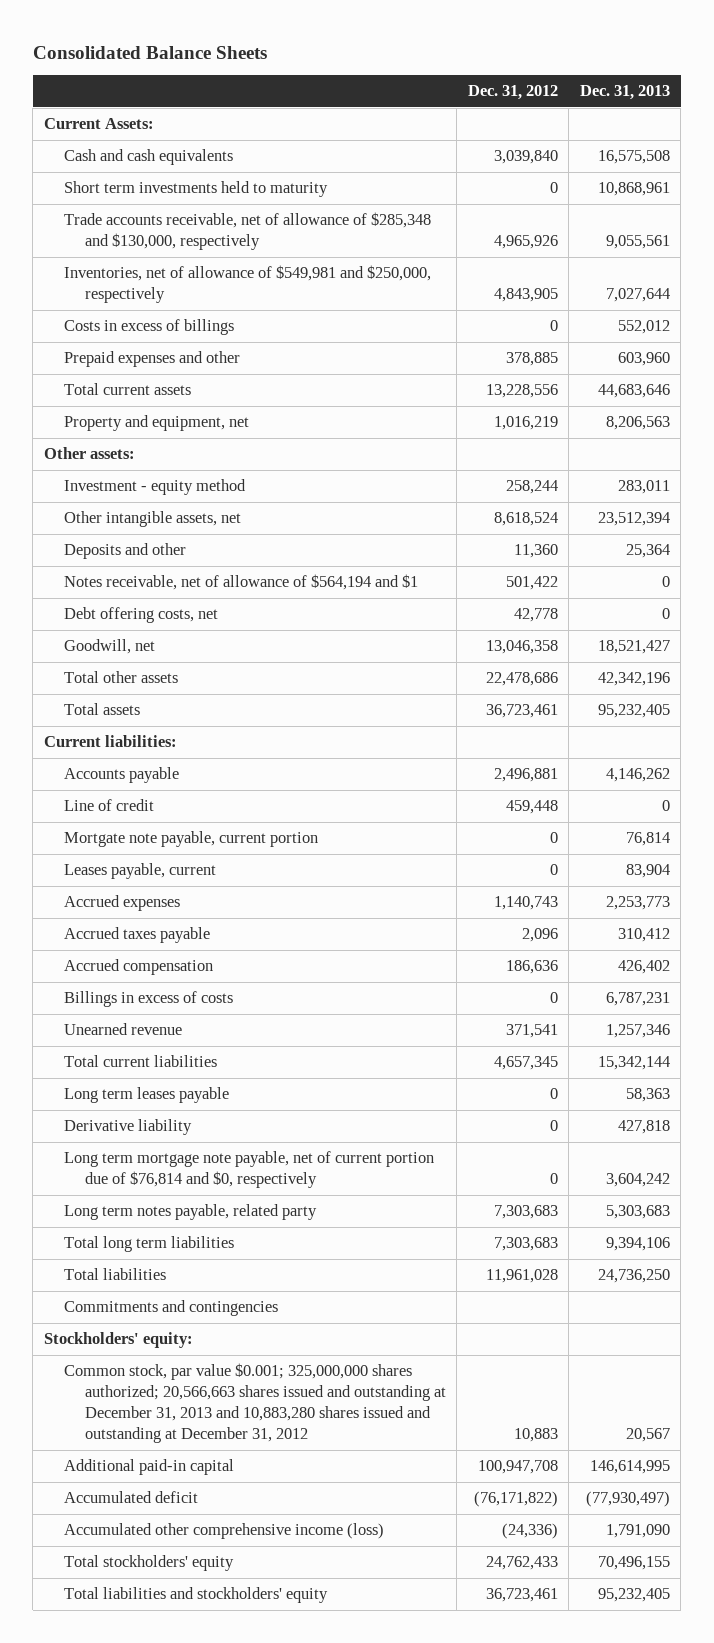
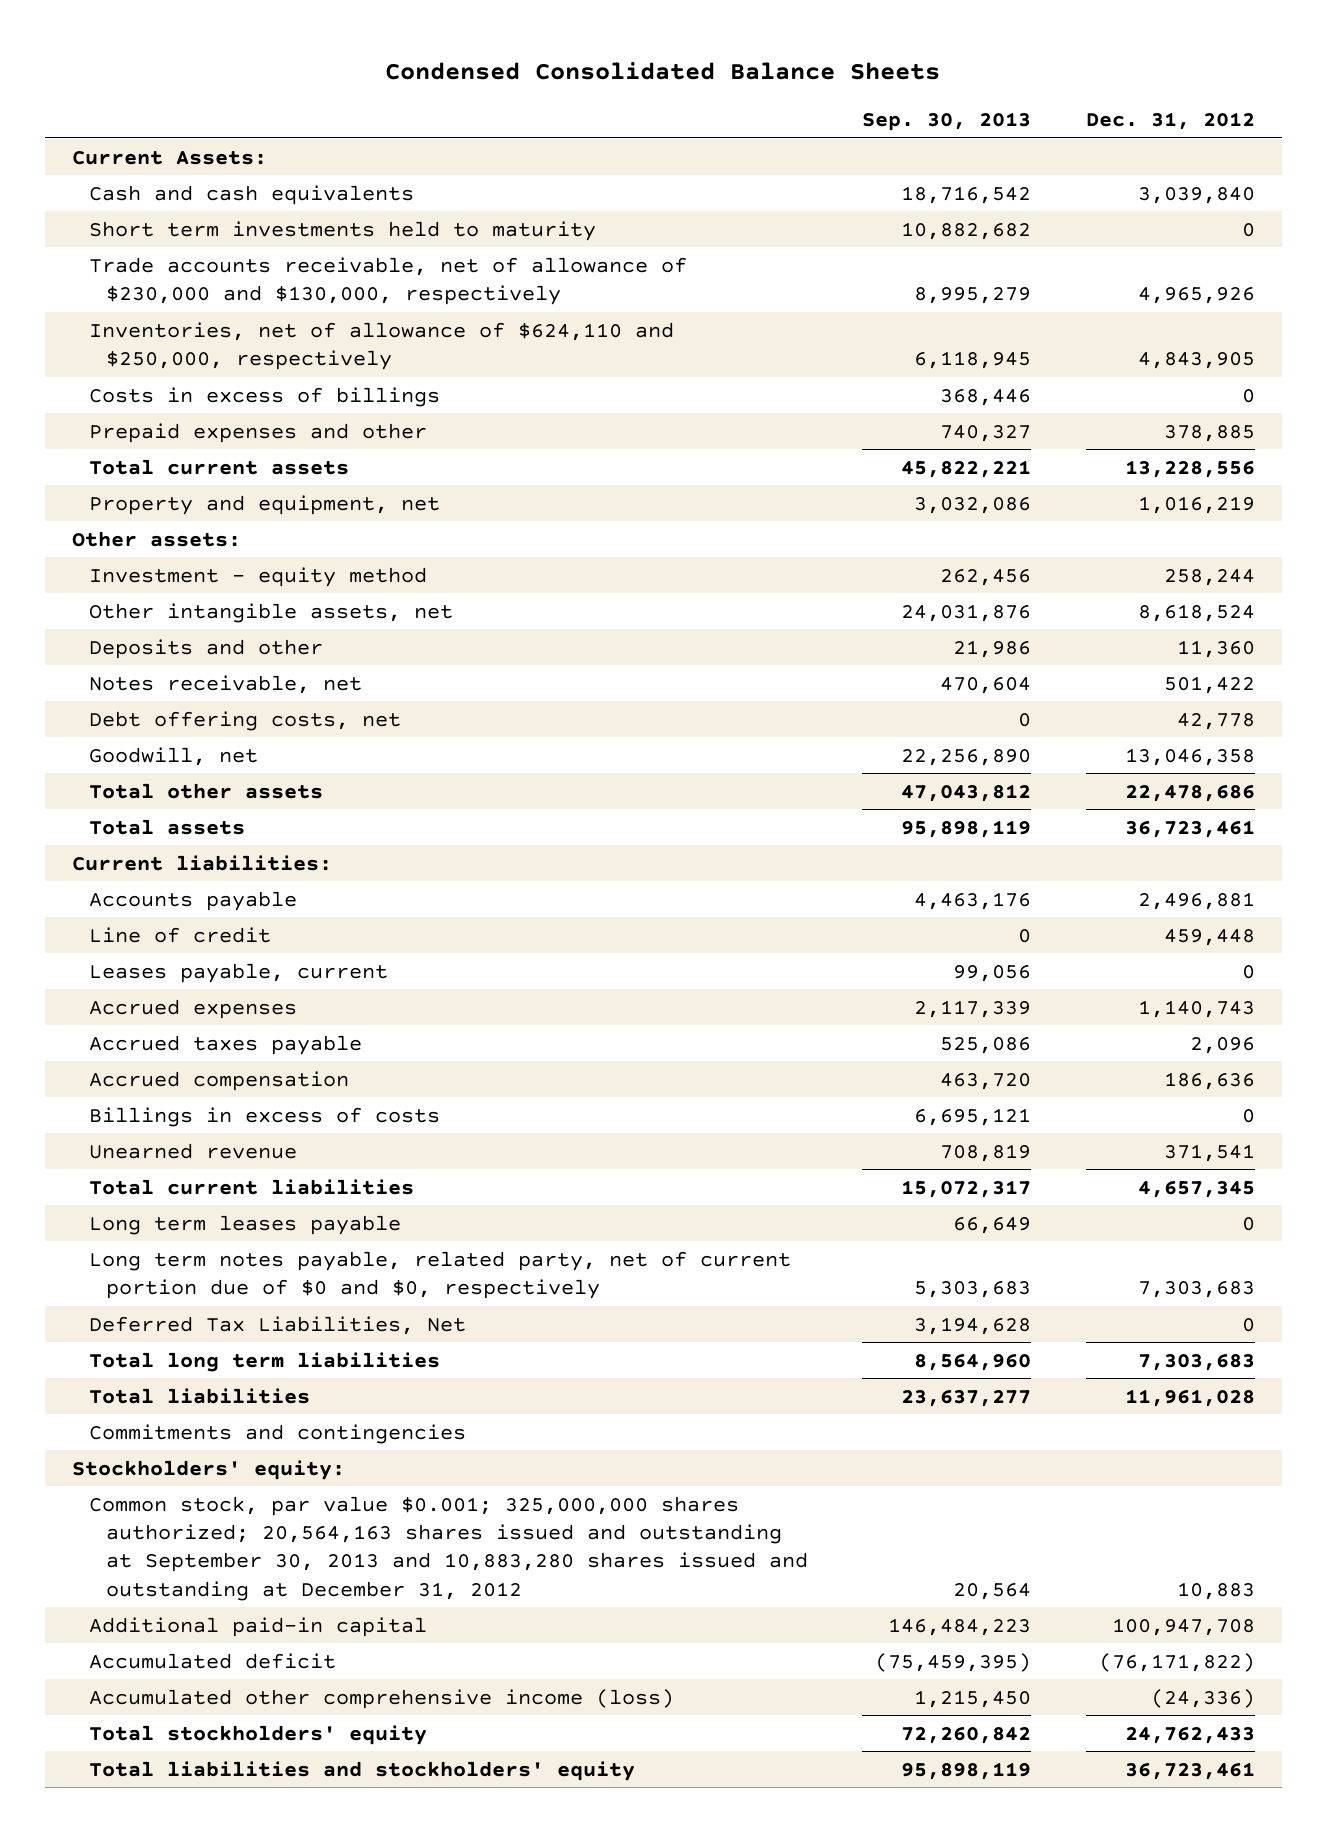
[32,45,267,59] Consolidated Balance Sheets -> [385,62,941,81] Condensed Consolidated Balance Sheets
[579,85,670,101] Dec. 31, 2013 -> none
none -> [862,112,1032,132] Sep. 30, 2013
[64,212,432,251] Trade accounts receivable, net of allowance of $285,348 and $130,000, respectively -> [88,256,687,306] Trade accounts receivable, net of allowance of $230,000 and $130,000, respectively
[64,265,432,304] Inventories, net of allowance of $549,981 and $250,000, respectively -> [88,321,674,371] Inventories, net of allowance of $624,110 and $250,000, respectively
[64,574,419,591] Notes receivable, net of allowance of $564,194 and $1 -> [88,674,362,694] Notes receivable, net
[64,831,319,848] Mortgate note payable, current portion -> none
[64,1119,193,1136] Derivative liability -> none
[64,1151,435,1189] Long term mortgage note payable, net of current portion due of $76,814 and $0, respectively -> none
[64,1204,318,1221] Long term notes payable, related party -> [88,1250,791,1300] Long term notes payable, related party, net of current portion due of $0 and $0, respectively
none -> [88,1315,466,1335] Deferred Tax Liabilities, Net
[64,1363,446,1444] Common stock, par value $0.001; 325,000,000 shares authorized; 20,566,663 shares issued and outstanding at December 31, 2013 and 10,883,280 shares issued and outstanding at December 31, 2012 -> [88,1495,808,1601] Common stock, par value $0.001; 325,000,000 shares authorized; 20,564,163 shares issued and outstanding at September 30, 2013 and 10,883,280 shares issued and outstanding at December 31, 2012

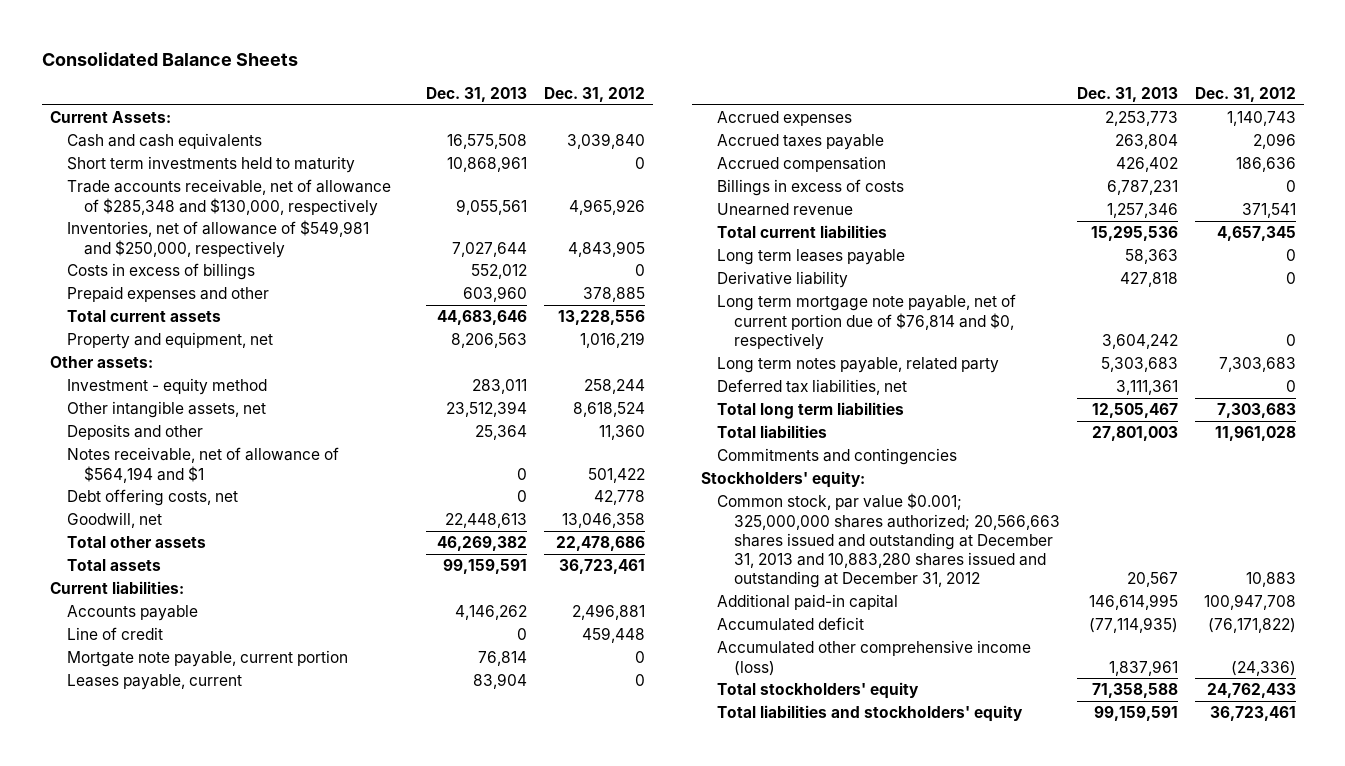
[385,62,941,81] Condensed Consolidated Balance Sheets -> [41,51,298,66] Consolidated Balance Sheets
[862,112,1032,132] Sep. 30, 2013 -> none
none -> [426,86,528,102] Dec. 31, 2013
[88,256,687,306] Trade accounts receivable, net of allowance of $230,000 and $130,000, respectively -> [66,179,391,216] Trade accounts receivable, net of allowance of $285,348 and $130,000, respectively
[88,321,674,371] Inventories, net of allowance of $624,110 and $250,000, respectively -> [66,220,369,258] Inventories, net of allowance of $549,981 and $250,000, respectively
[88,674,362,694] Notes receivable, net -> [66,447,339,483] Notes receivable, net of allowance of $564,194 and $1
none -> [66,650,348,668] Mortgate note payable, current portion
none -> [717,271,849,289] Derivative liability
none -> [717,294,1017,350] Long term mortgage note payable, net of current portion due of $76,814 and $0, respectively
[88,1250,791,1300] Long term notes payable, related party, net of current portion due of $0 and $0, respectively -> [717,357,1000,374] Long term notes payable, related party
[88,1315,466,1335] Deferred Tax Liabilities, Net -> [717,379,908,396] Deferred tax liabilities, net
[88,1495,808,1601] Common stock, par value $0.001; 325,000,000 shares authorized; 20,564,163 shares issued and outstanding at September 30, 2013 and 10,883,280 shares issued and outstanding at December 31, 2012 -> [717,493,1061,589] Common stock, par value $0.001; 325,000,000 shares authorized; 20,566,663 shares issued and outstanding at December 31, 2013 and 10,883,280 shares issued and outstanding at December 31, 2012

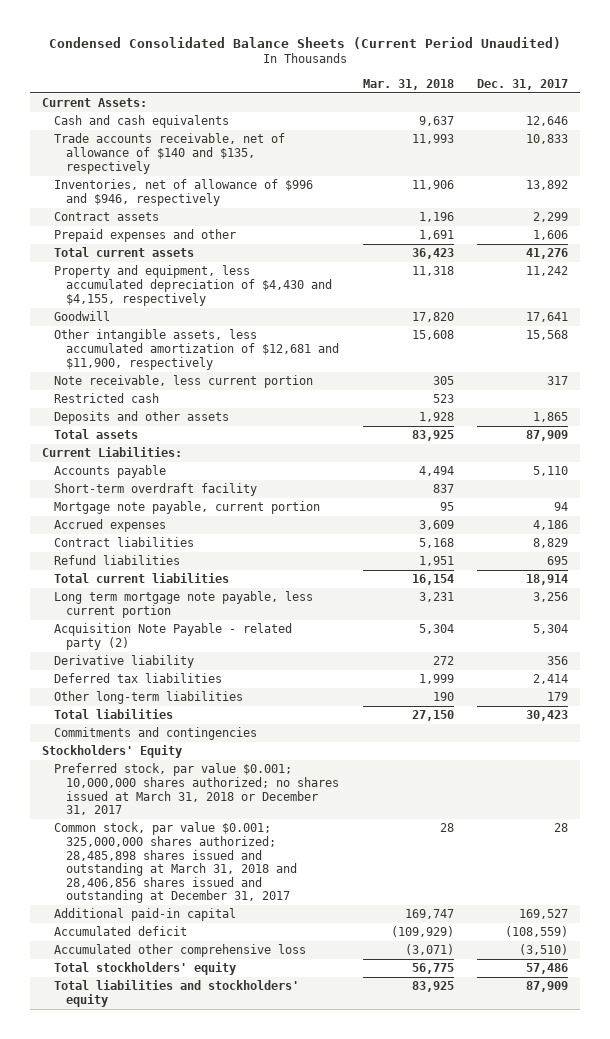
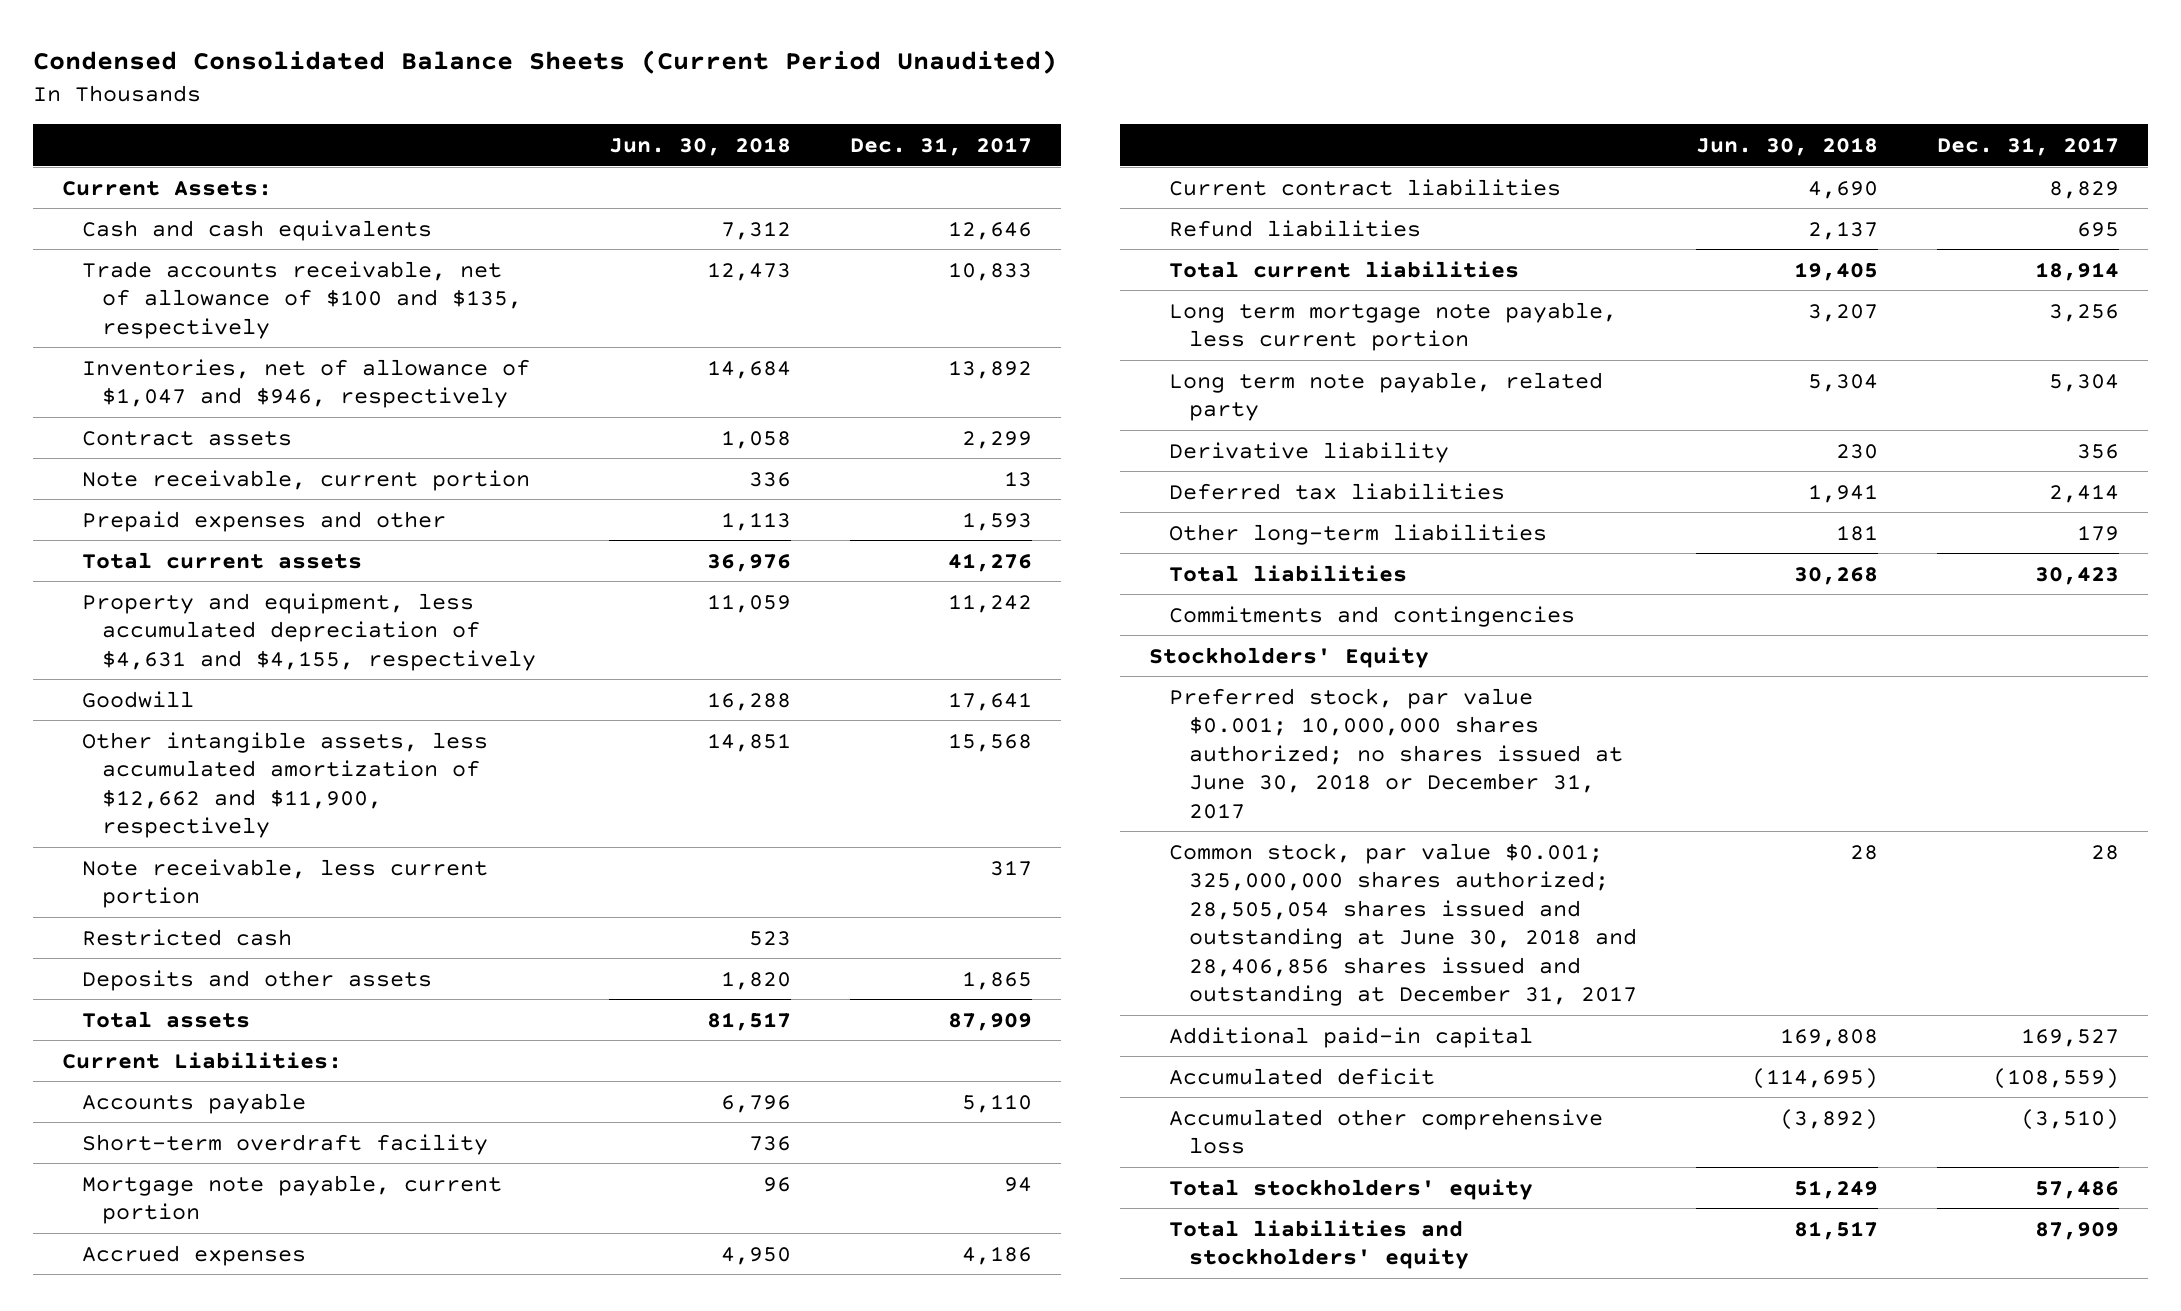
[362,78,454,90] Mar. 31, 2018 -> none
none -> [608,136,791,156] Jun. 30, 2018
[53,133,285,174] Trade accounts receivable, net of allowance of $140 and $135, respectively -> [82,260,523,339] Trade accounts receivable, net of allowance of $100 and $135, respectively
[53,179,313,206] Inventories, net of allowance of $996 and $946, respectively -> [82,358,531,409] Inventories, net of allowance of $1,047 and $946, respectively
none -> [82,469,531,491] Note receivable, current portion
[533,230,569,241] 1,606 -> [961,511,1032,531] 1,593
[53,265,332,306] Property and equipment, less accumulated depreciation of $4,430 and $4,155, respectively -> [82,592,537,671] Property and equipment, less accumulated depreciation of $4,631 and $4,155, respectively
[53,329,339,370] Other intangible assets, less accumulated amortization of $12,681 and $11,900, respectively -> [82,731,489,839] Other intangible assets, less accumulated amortization of $12,662 and $11,900, respectively
[53,537,194,548] Contract liabilities -> [1169,178,1562,196] Current contract liabilities
[53,623,292,650] Acquisition Note Payable - related party (2) -> [1169,371,1604,422] Long term note payable, related party
[53,763,339,816] Preferred stock, par value $0.001; 10,000,000 shares authorized; no shares issued at March 31, 2018 or December 31, 2017 -> [1169,687,1623,819] Preferred stock, par value $0.001; 10,000,000 shares authorized; no shares issued at June 30, 2018 or December 31, 2017
[53,822,297,904] Common stock, par value $0.001; 325,000,000 shares authorized; 28,485,898 shares issued and outstanding at March 31, 2018 and 28,406,856 shares issued and outstanding at December 31, 2017 -> [1169,842,1637,1007] Common stock, par value $0.001; 325,000,000 shares authorized; 28,505,054 shares issued and outstanding at June 30, 2018 and 28,406,856 shares issued and outstanding at December 31, 2017

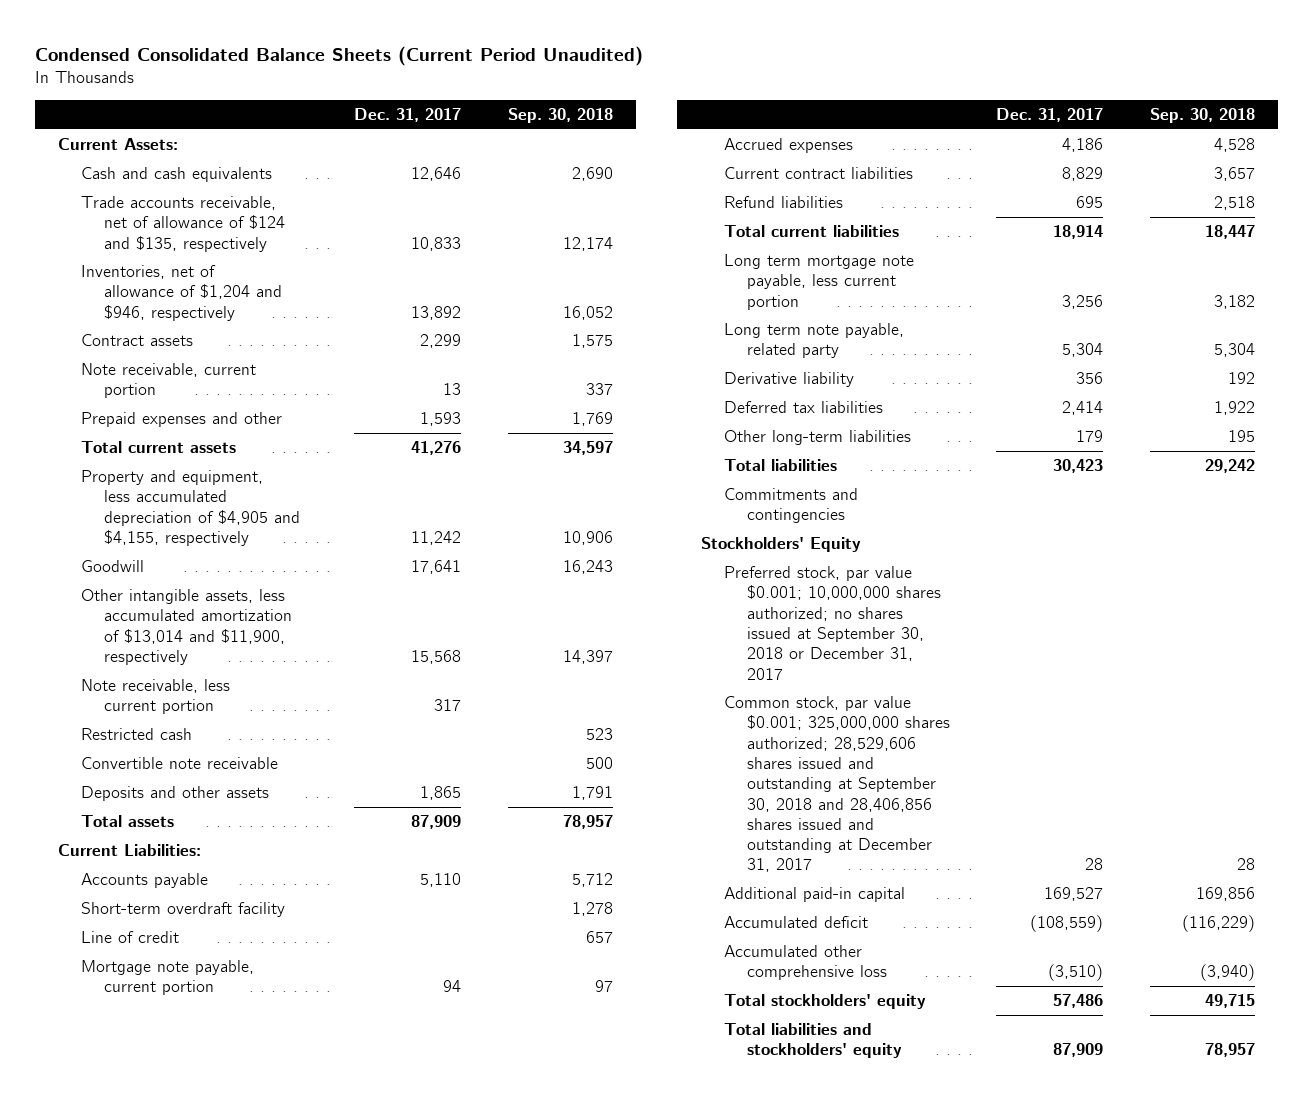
[608,136,791,156] Jun. 30, 2018 -> none
none -> [507,108,613,124] Sep. 30, 2018
[82,260,523,339] Trade accounts receivable, net of allowance of $100 and $135, respectively -> [81,196,286,252] Trade accounts receivable, net of allowance of $124 and $135, respectively
[82,358,531,409] Inventories, net of allowance of $1,047 and $946, respectively -> [81,265,283,321] Inventories, net of allowance of $1,204 and $946, respectively
[82,592,537,671] Property and equipment, less accumulated depreciation of $4,631 and $4,155, respectively -> [81,470,301,546] Property and equipment, less accumulated depreciation of $4,905 and $4,155, respectively
[82,731,489,839] Other intangible assets, less accumulated amortization of $12,662 and $11,900, respectively -> [81,589,293,665] Other intangible assets, less accumulated amortization of $13,014 and $11,900, respectively
none -> [81,757,279,770] Convertible note receivable
none -> [81,931,180,944] Line of credit
[1169,687,1623,819] Preferred stock, par value $0.001; 10,000,000 shares authorized; no shares issued at June 30, 2018 or December 31, 2017 -> [723,566,941,680] Preferred stock, par value $0.001; 10,000,000 shares authorized; no shares issued at September 30, 2018 or December 31, 2017
[1169,842,1637,1007] Common stock, par value $0.001; 325,000,000 shares authorized; 28,505,054 shares issued and outstanding at June 30, 2018 and 28,406,856 shares issued and outstanding at December 31, 2017 -> [723,696,950,873] Common stock, par value $0.001; 325,000,000 shares authorized; 28,529,606 shares issued and outstanding at September 30, 2018 and 28,406,856 shares issued and outstanding at December 31, 2017

